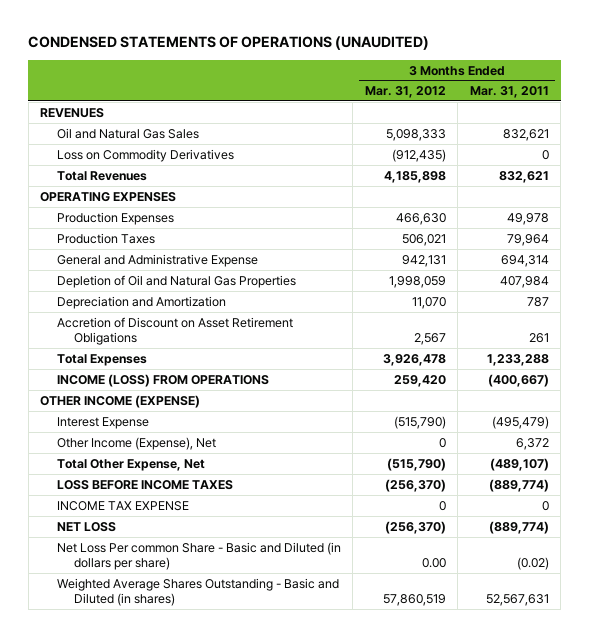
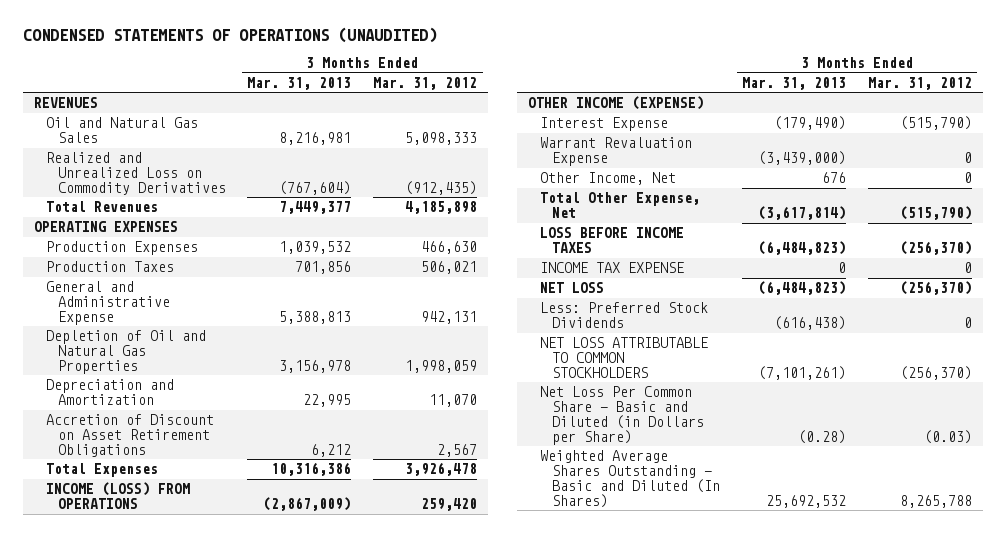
[469,86,549,99] Mar. 31, 2011 -> none
none -> [247,76,352,90] Mar. 31, 2013
[56,148,234,162] Loss on Commodity Derivatives -> [45,152,226,195] Realized and Unrealized Loss on Commodity Derivatives
none -> [540,137,693,167] Warrant Revaluation Expense
[56,436,216,450] Other Income (Expense), Net -> [540,172,677,186] Other Income, Net
none -> [540,302,709,329] Less: Preferred Stock Dividends
none -> [540,337,709,378] NET LOSS ATTRIBUTABLE TO COMMON STOCKHOLDERS
[56,541,341,570] Net Loss Per common Share - Basic and Diluted (in dollars per share) -> [540,386,705,445] Net Loss Per Common Share - Basic and Diluted (in Dollars per Share)
[421,557,446,568] 0.00 -> [923,429,972,444] (0.03)
[56,577,339,606] Weighted Average Shares Outstanding - Basic and Diluted (in shares) -> [540,450,721,508] Weighted Average Shares Outstanding - Basic and Diluted (In Shares)
[382,593,446,606] 57,860,519 -> [899,494,972,508] 8,265,788

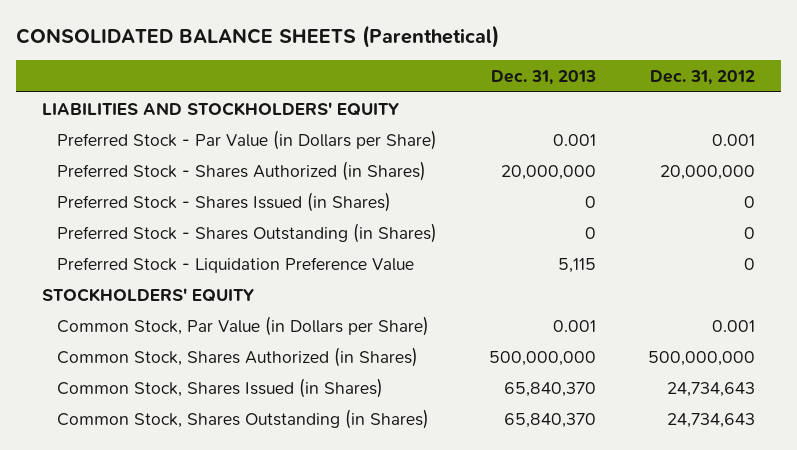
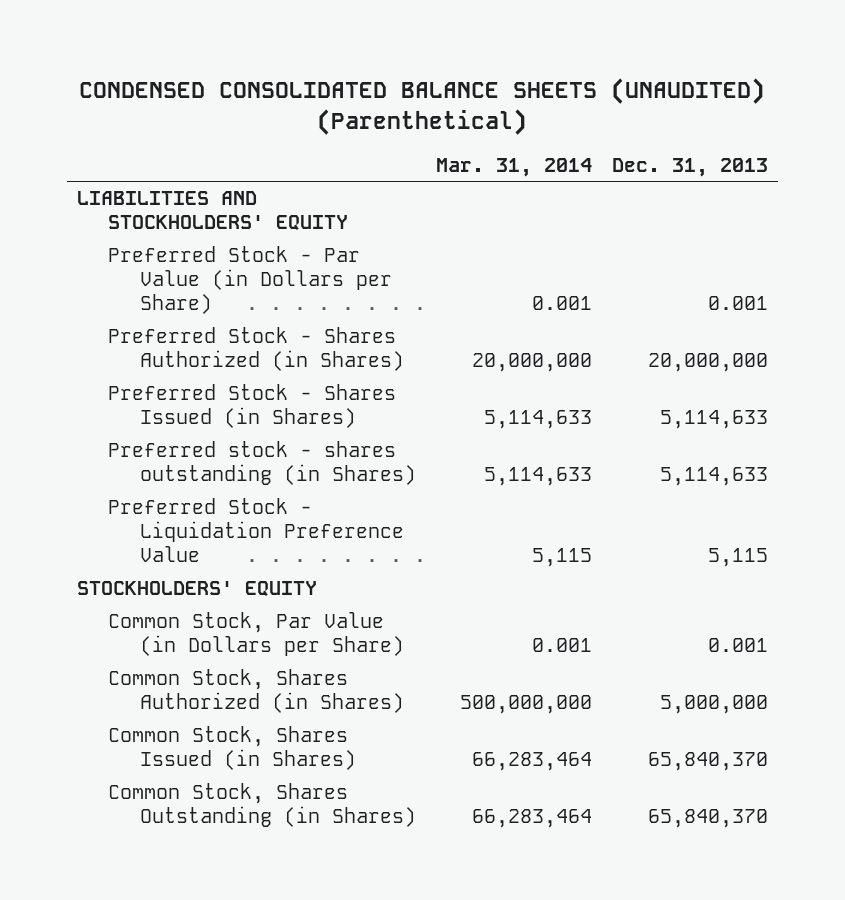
[15,24,499,48] CONSOLIDATED BALANCE SHEETS (Parenthetical) -> [79,77,766,135] CONDENSED CONSOLIDATED BALANCE SHEETS (UNAUDITED) (Parenthetical)
[650,69,756,85] Dec. 31, 2012 -> none
none -> [435,158,592,178] Mar. 31, 2014
[585,195,597,208] 0 -> [659,410,768,430] 5,114,633
[57,222,438,243] Preferred Stock - Shares Outstanding (in Shares) -> [108,441,416,486] Preferred stock - shares outstanding (in Shares)
[585,226,597,239] 0 -> [659,467,768,487] 5,114,633
[489,350,597,366] 500,000,000 -> [659,695,768,715] 5,000,000

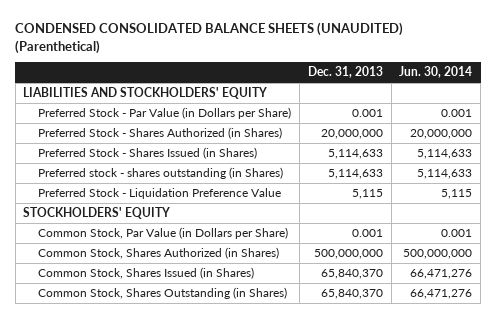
[435,158,592,178] Mar. 31, 2014 -> none
none -> [399,66,473,79] Jun. 30, 2014
[659,695,768,715] 5,000,000 -> [313,249,383,260] 500,000,000

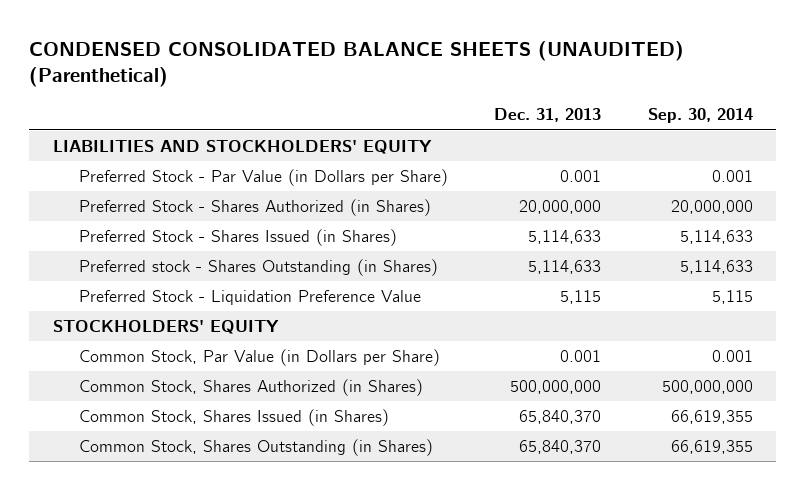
[399,66,473,79] Jun. 30, 2014 -> none
none -> [647,108,753,124] Sep. 30, 2014
[38,167,284,180] Preferred stock - shares outstanding (in Shares) -> [78,259,438,277] Preferred stock - Shares Outstanding (in Shares)

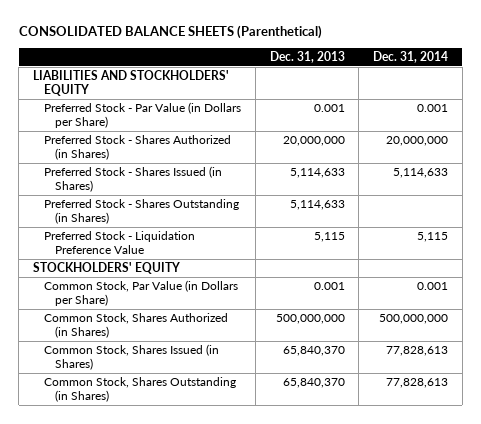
[29,40,685,88] CONDENSED CONSOLIDATED BALANCE SHEETS (UNAUDITED) (Parenthetical) -> [18,25,322,40] CONSOLIDATED BALANCE SHEETS (Parenthetical)
[647,108,753,124] Sep. 30, 2014 -> none
none -> [373,50,449,63] Dec. 31, 2014
[78,259,438,277] Preferred stock - Shares Outstanding (in Shares) -> [44,199,240,224] Preferred Stock - Shares Outstanding (in Shares)

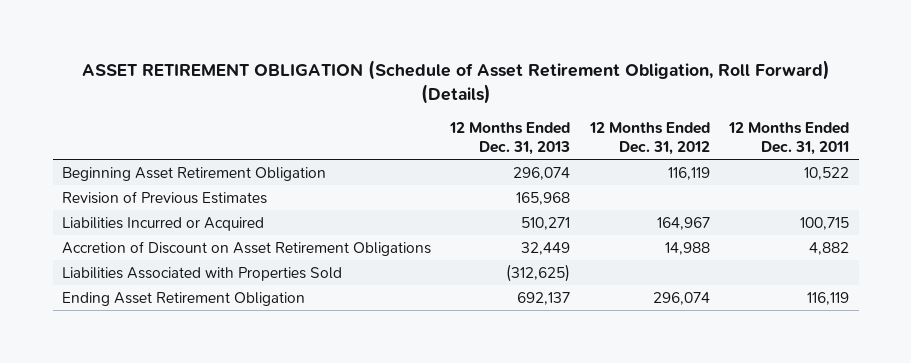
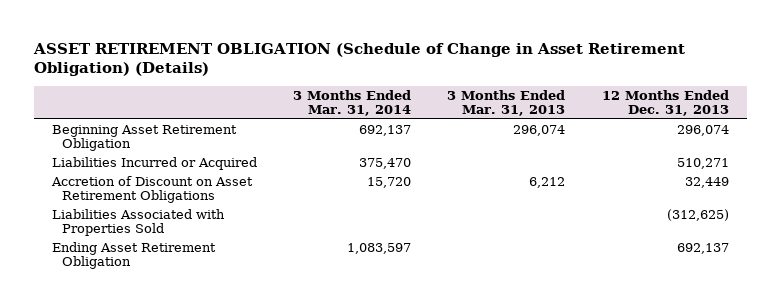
[81,60,830,105] ASSET RETIREMENT OBLIGATION (Schedule of Asset Retirement Obligation, Roll Forward) (Details) -> [33,42,686,77] ASSET RETIREMENT OBLIGATION (Schedule of Change in Asset Retirement Obligation) (Details)
[588,122,710,155] 12 Months Ended Dec. 31, 2012 -> none
[728,122,850,155] 12 Months Ended Dec. 31, 2011 -> none
none -> [293,89,412,117] 3 Months Ended Mar. 31, 2014
none -> [447,89,566,117] 3 Months Ended Mar. 31, 2013
[62,190,268,204] Revision of Previous Estimates -> none

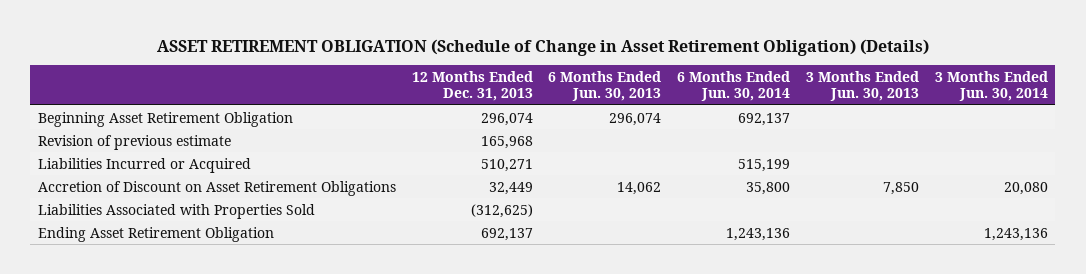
[293,89,412,117] 3 Months Ended Mar. 31, 2014 -> none
[447,89,566,117] 3 Months Ended Mar. 31, 2013 -> none
none -> [548,70,662,102] 6 Months Ended Jun. 30, 2013
none -> [677,70,791,102] 6 Months Ended Jun. 30, 2014
none -> [805,70,919,102] 3 Months Ended Jun. 30, 2013
none -> [934,70,1048,102] 3 Months Ended Jun. 30, 2014
none -> [37,134,231,150] Revision of previous estimate

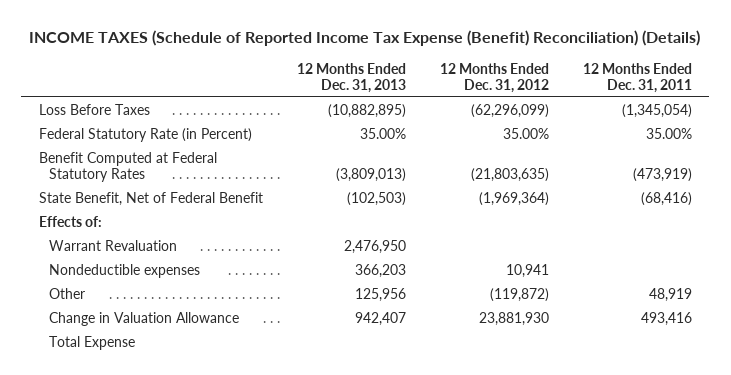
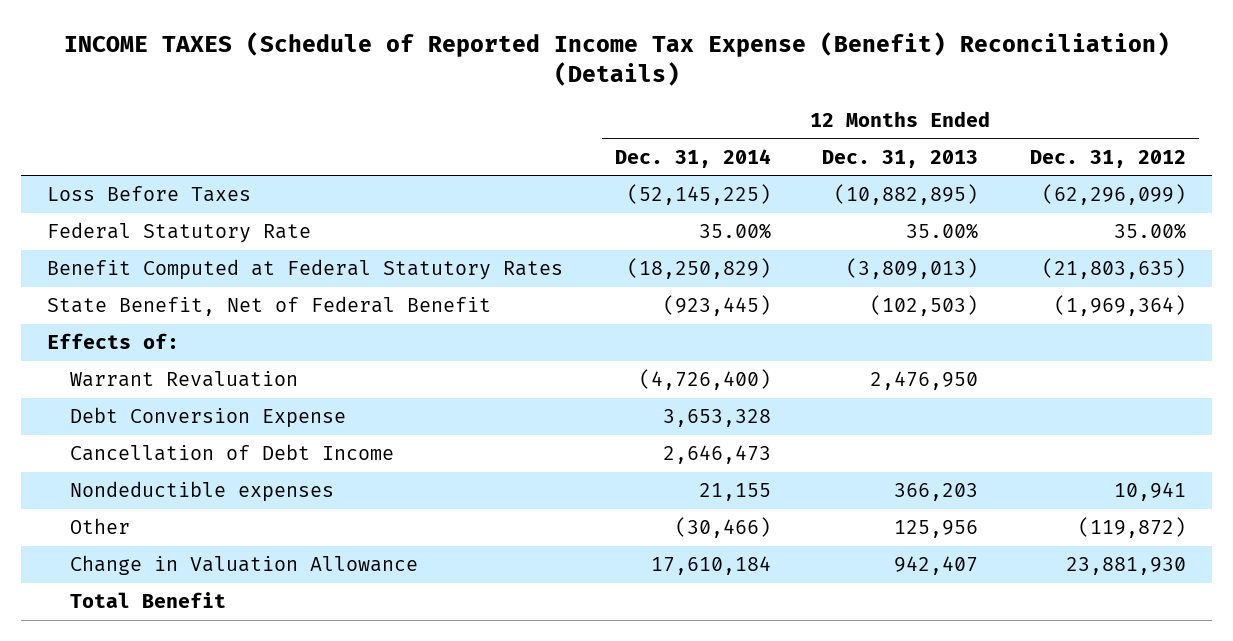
[582,62,692,94] 12 Months Ended Dec. 31, 2011 -> none
none -> [614,148,771,168] Dec. 31, 2014
[38,127,252,142] Federal Statutory Rate (in Percent) -> [47,222,312,244] Federal Statutory Rate
none -> [70,407,347,429] Debt Conversion Expense
none -> [70,444,395,462] Cancellation of Debt Income
[49,335,136,350] Total Expense -> [70,592,227,609] Total Benefit

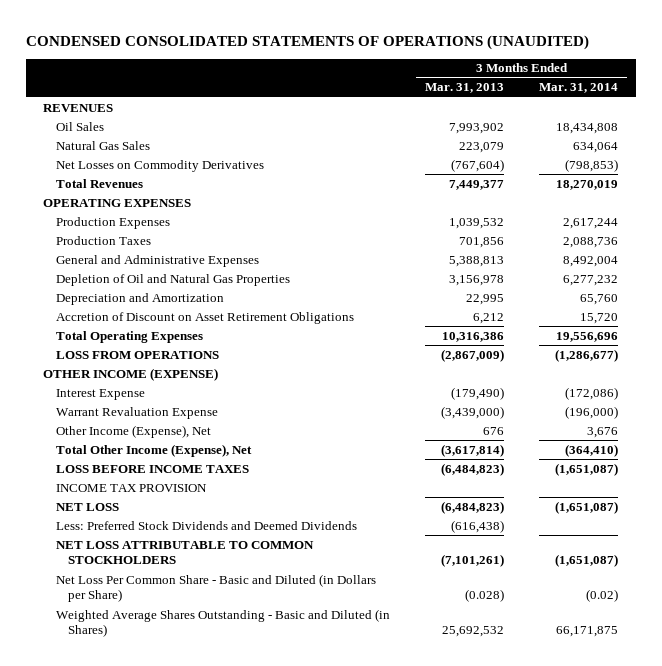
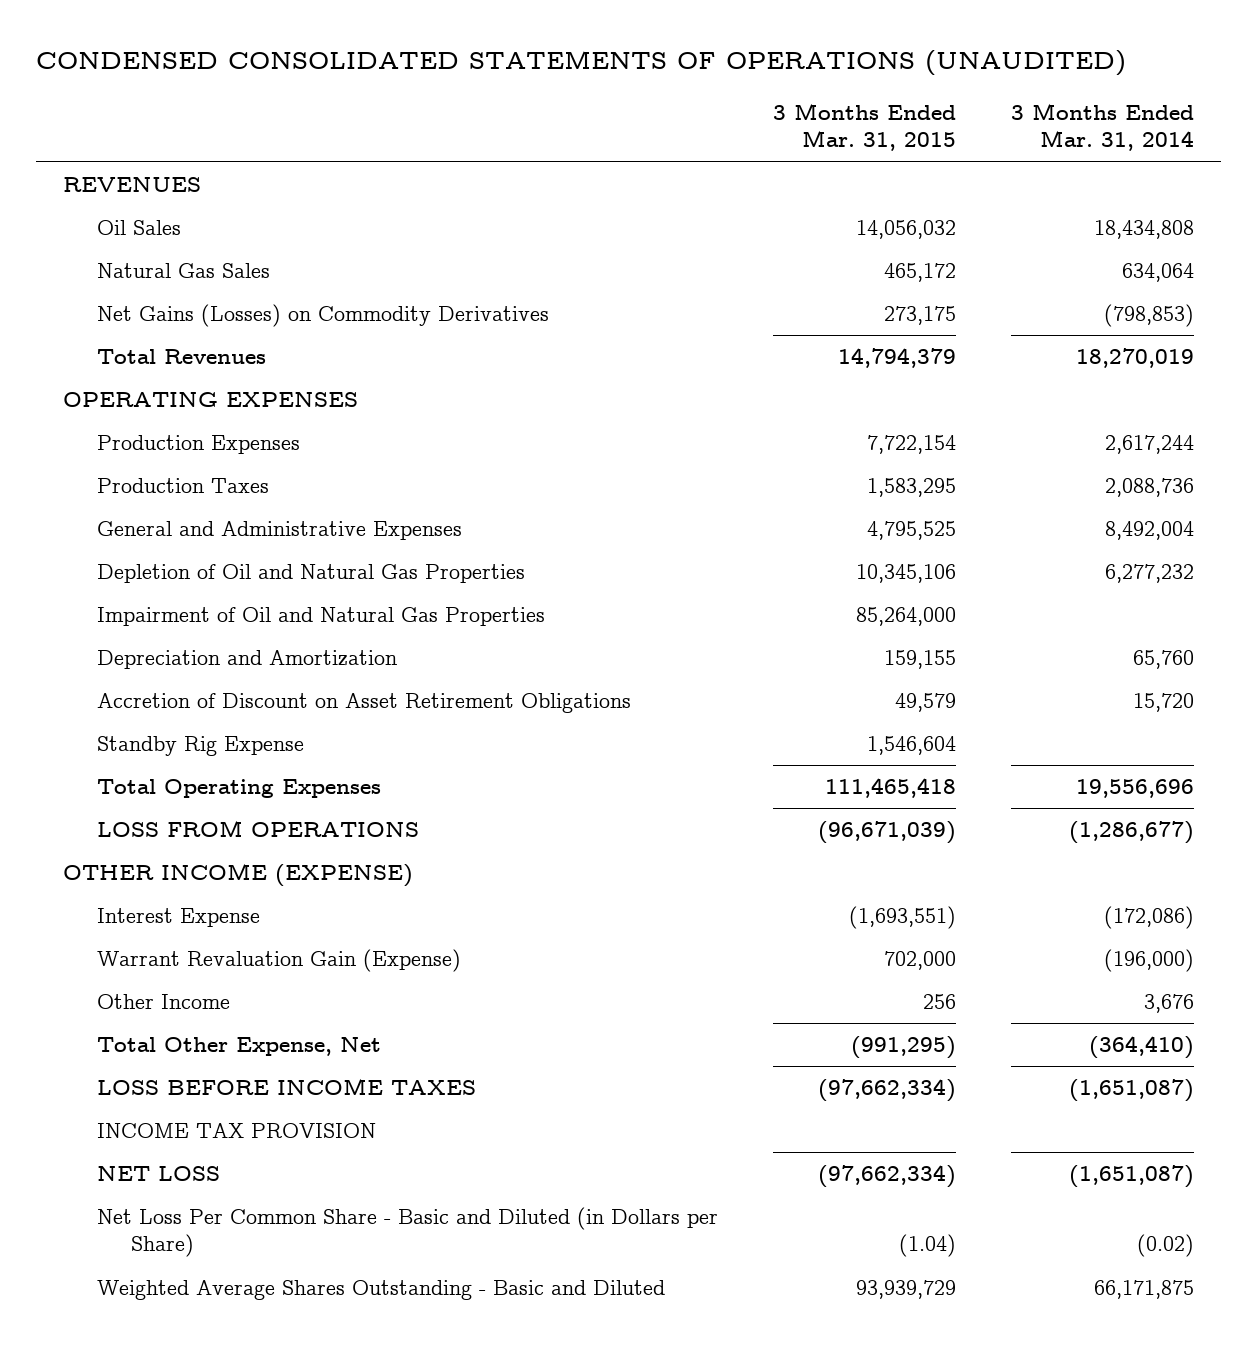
[425,83,505,94] Mar. 31, 2013 -> none
none -> [773,103,957,152] 3 Months Ended Mar. 31, 2015
[55,159,264,172] Net Losses on Commodity Derivatives -> [97,304,550,328] Net Gains (Losses) on Commodity Derivatives
none -> [97,607,546,627] Impairment of Oil and Natural Gas Properties
none -> [97,736,305,757] Standby Rig Expense
[55,406,218,419] Warrant Revaluation Expense -> [97,949,462,973] Warrant Revaluation Gain (Expense)
[55,424,211,438] Other Income (Expense), Net -> [97,994,231,1010] Other Income
[55,443,252,457] Total Other Income (Expense), Net -> [97,1037,382,1057] Total Other Expense, Net
[55,520,357,530] Less: Preferred Stock Dividends and Deemed Dividends -> none
[55,540,314,565] NET LOSS ATTRIBUTABLE TO COMMON STOCKHOLDERS -> none
[55,608,390,638] Weighted Average Shares Outstanding - Basic and Diluted (in Shares) -> [97,1280,666,1301] Weighted Average Shares Outstanding - Basic and Diluted

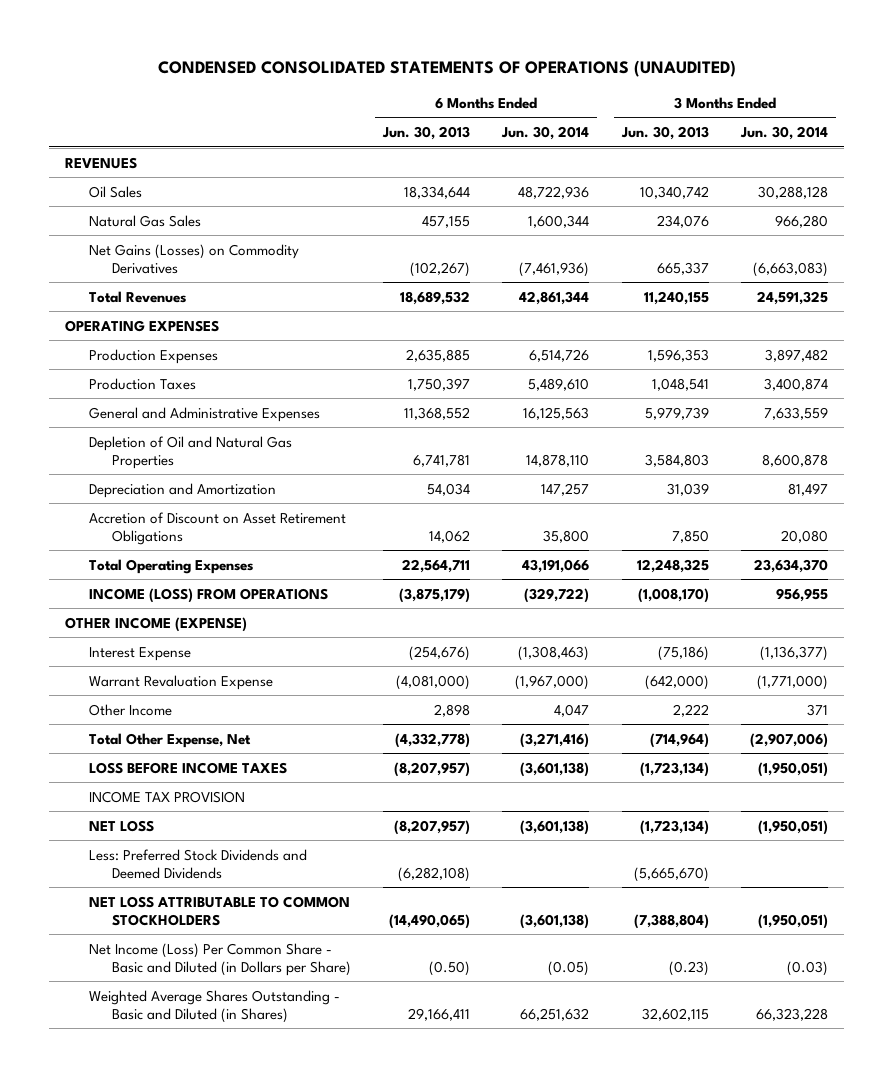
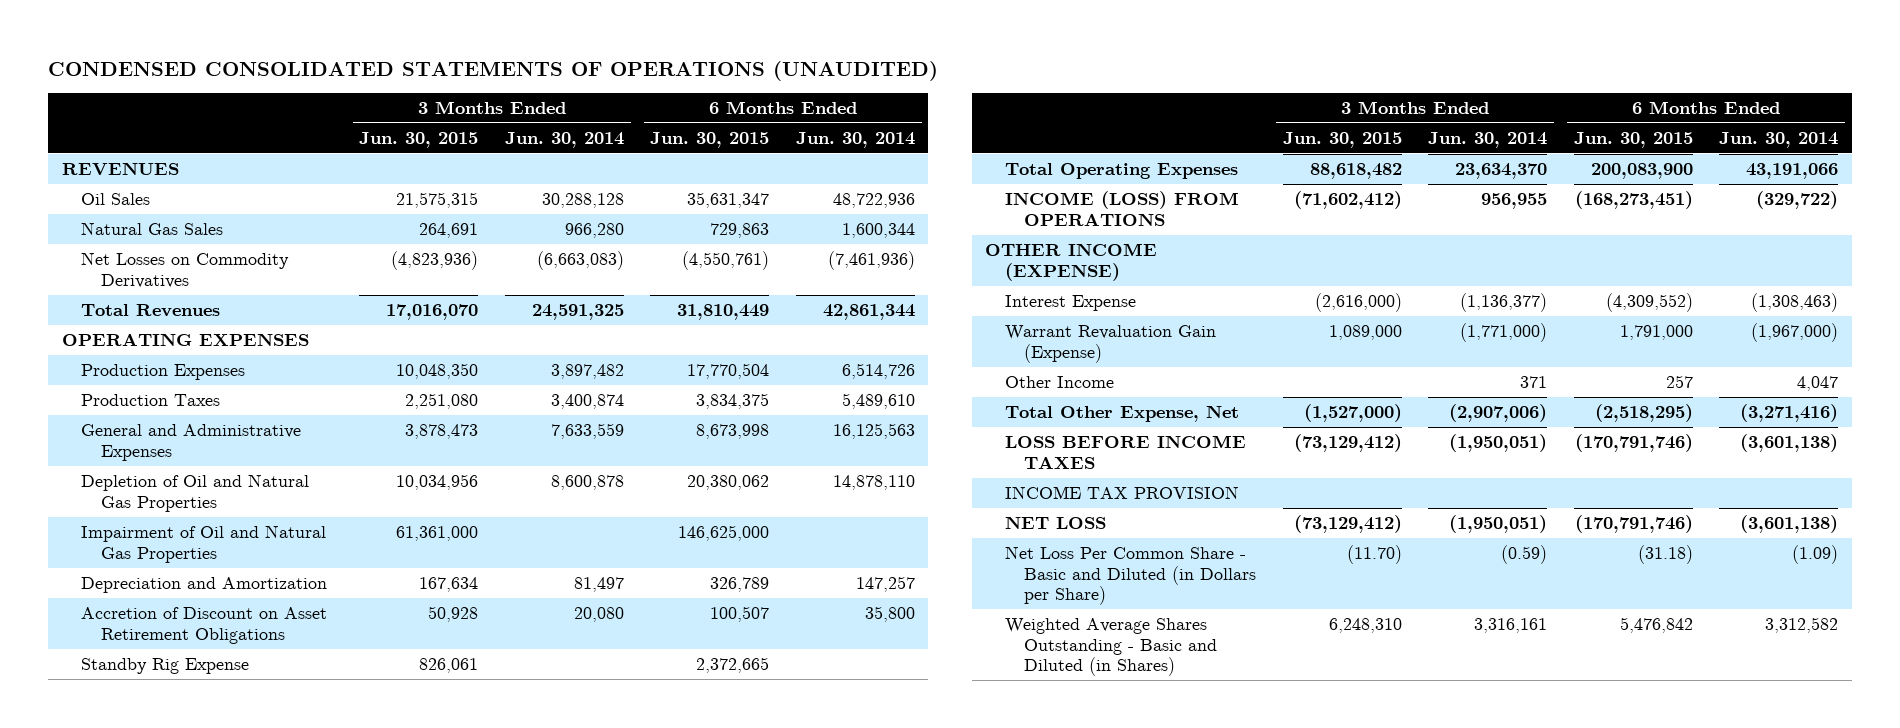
[382,126,471,141] Jun. 30, 2013 -> none
[620,126,709,141] Jun. 30, 2013 -> none
none -> [359,131,479,148] Jun. 30, 2015
none -> [650,131,770,148] Jun. 30, 2015
[88,243,299,274] Net Gains (Losses) on Commodity Derivatives -> [81,251,290,288] Net Losses on Commodity Derivatives
none -> [81,524,327,563] Impairment of Oil and Natural Gas Properties
none -> [81,657,250,674] Standby Rig Expense
[88,674,273,690] Warrant Revaluation Expense -> [1004,324,1216,363] Warrant Revaluation Gain (Expense)
[88,848,307,879] Less: Preferred Stock Dividends and Deemed Dividends -> none
[88,895,350,926] NET LOSS ATTRIBUTABLE TO COMMON STOCKHOLDERS -> none
[88,942,352,976] Net Income (Loss) Per Common Share - Basic and Diluted (in Dollars per Share) -> [1004,545,1257,606] Net Loss Per Common Share - Basic and Diluted (in Dollars per Share)
[548,960,590,976] (0.05) -> [1792,544,1839,564] (1.09)
[786,960,828,976] (0.03) -> [1501,544,1548,564] (0.59)
[520,1007,590,1021] 66,251,632 -> [1765,616,1839,633] 3,312,582
[755,1007,828,1021] 66,323,228 -> [1474,617,1548,633] 3,316,161

